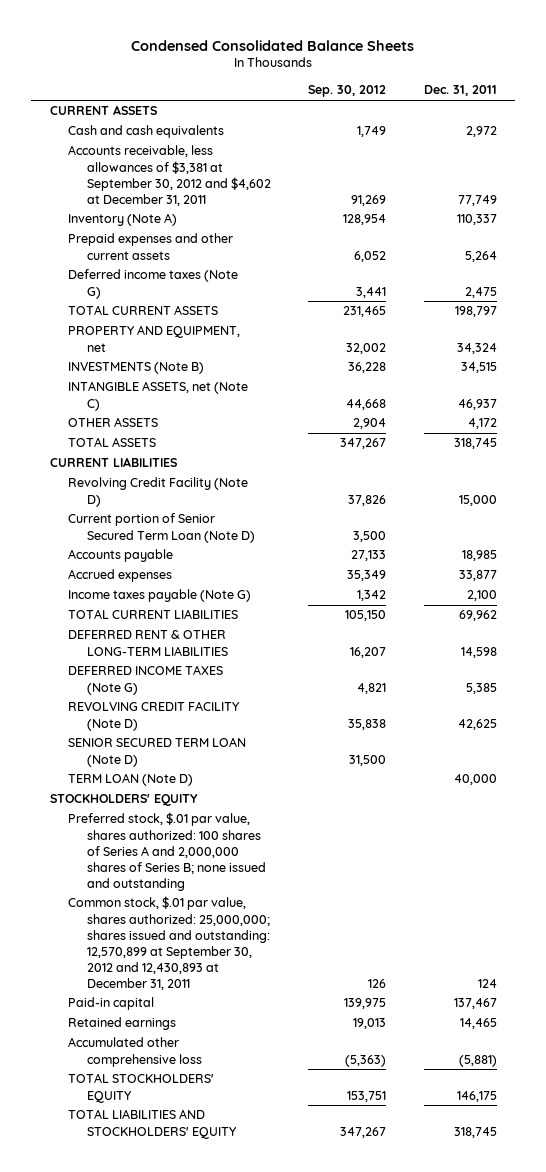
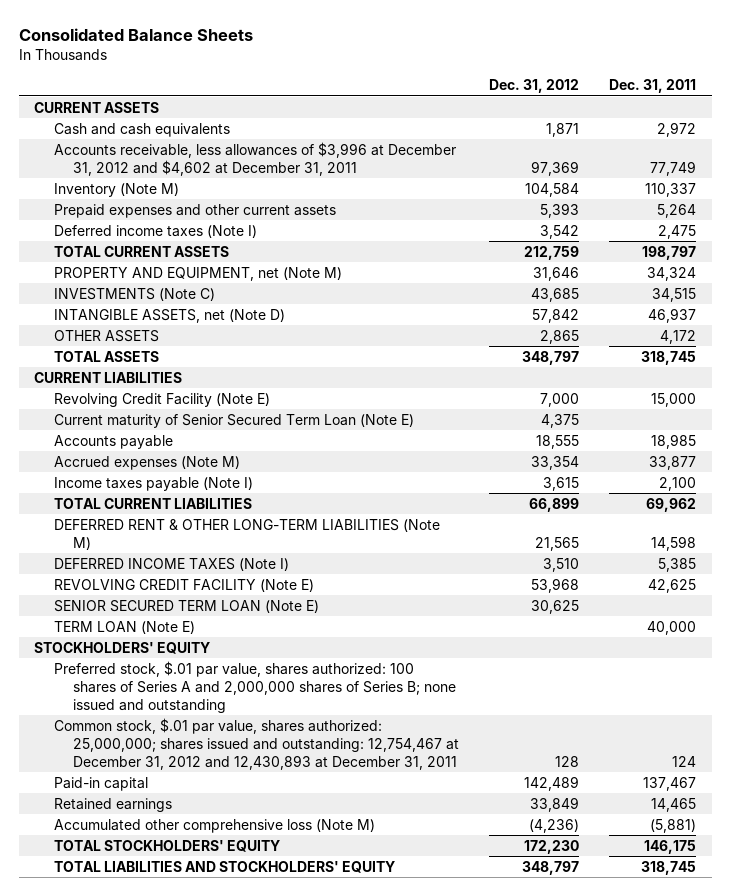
[131,39,415,51] Condensed Consolidated Balance Sheets -> [19,28,254,42] Consolidated Balance Sheets
[308,85,387,98] Sep. 30, 2012 -> none
none -> [489,79,580,94] Dec. 31, 2012
[68,145,272,206] Accounts receivable, less allowances of $3,381 at September 30, 2012 and $4,602 at December 31, 2011 -> [53,141,456,176] Accounts receivable, less allowances of $3,996 at December 31, 2012 and $4,602 at December 31, 2011
[68,213,178,227] Inventory (Note A) -> [53,182,179,197] Inventory (Note M)
[68,269,239,299] Deferred income taxes (Note G) -> [53,224,257,238] Deferred income taxes (Note I)
[68,325,241,352] PROPERTY AND EQUIPMENT, net -> [53,266,342,281] PROPERTY AND EQUIPMENT, net (Note M)
[68,362,205,375] INVESTMENTS (Note B) -> [53,287,215,301] INVESTMENTS (Note C)
[68,381,249,411] INTANGIBLE ASSETS, net (Note C) -> [53,308,285,323] INTANGIBLE ASSETS, net (Note D)
[68,477,249,507] Revolving Credit Facility (Note D) -> [53,392,270,407] Revolving Credit Facility (Note E)
[68,513,256,543] Current portion of Senior Secured Term Loan (Note D) -> [53,413,414,428] Current maturity of Senior Secured Term Loan (Note E)
[68,569,173,583] Accrued expenses -> [53,455,240,470] Accrued expenses (Note M)
[68,589,252,603] Income taxes payable (Note G) -> [53,476,253,491] Income taxes payable (Note I)
[68,630,229,656] DEFERRED RENT & OTHER LONG-TERM LIABILITIES -> [53,518,440,550] DEFERRED RENT & OTHER LONG-TERM LIABILITIES (Note M)
[68,665,224,695] DEFERRED INCOME TAXES (Note G) -> [53,557,289,571] DEFERRED INCOME TAXES (Note I)
[68,701,241,731] REVOLVING CREDIT FACILITY (Note D) -> [53,578,314,592] REVOLVING CREDIT FACILITY (Note E)
[68,737,247,767] SENIOR SECURED TERM LOAN (Note D) -> [53,599,319,613] SENIOR SECURED TERM LOAN (Note E)
[68,773,194,787] TERM LOAN (Note D) -> [53,620,195,634] TERM LOAN (Note E)
[68,896,271,990] Common stock, $.01 par value, shares authorized: 25,000,000; shares issued and outstanding: 12,570,899 at September 30, 2012 and 12,430,893 at December 31, 2011 -> [53,717,459,770] Common stock, $.01 par value, shares authorized: 25,000,000; shares issued and outstanding: 12,754,467 at December 31, 2012 and 12,430,893 at December 31, 2011
[68,1037,203,1067] Accumulated other comprehensive loss -> [53,818,375,833] Accumulated other comprehensive loss (Note M)

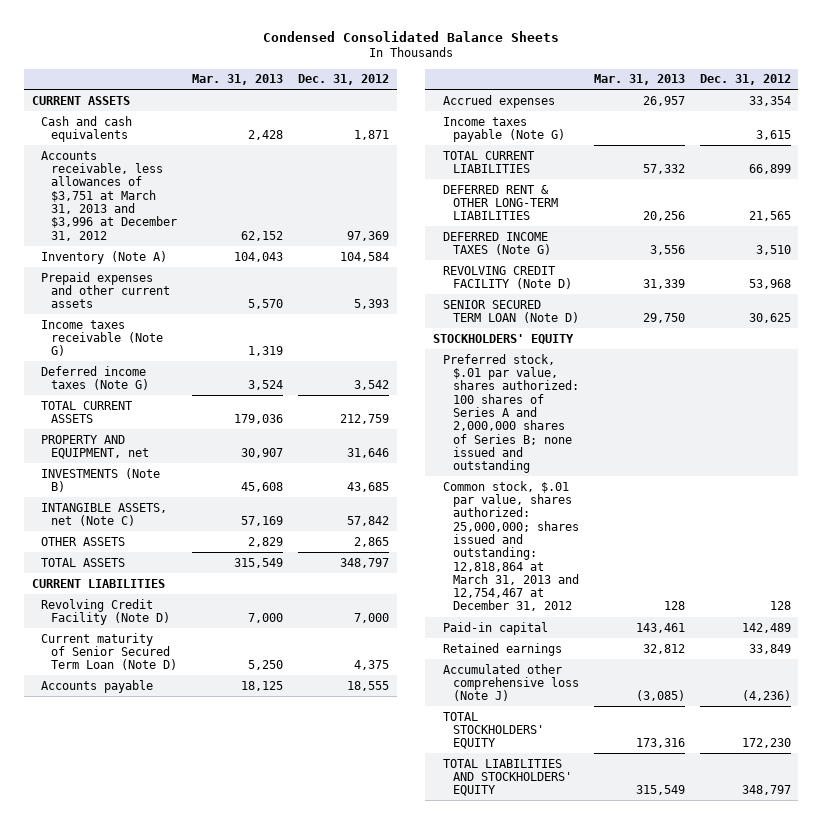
[19,28,254,42] Consolidated Balance Sheets -> [263,30,560,42] Condensed Consolidated Balance Sheets
[609,79,697,94] Dec. 31, 2011 -> none
none -> [192,74,284,86] Mar. 31, 2013
[53,141,456,176] Accounts receivable, less allowances of $3,996 at December 31, 2012 and $4,602 at December 31, 2011 -> [41,150,178,241] Accounts receivable, less allowances of $3,751 at March 31, 2013 and $3,996 at December 31, 2012
[53,182,179,197] Inventory (Note M) -> [41,250,168,264] Inventory (Note A)
none -> [41,319,164,357] Income taxes receivable (Note G)
[53,224,257,238] Deferred income taxes (Note I) -> [41,365,150,390] Deferred income taxes (Note G)
[53,266,342,281] PROPERTY AND EQUIPMENT, net (Note M) -> [41,434,150,459] PROPERTY AND EQUIPMENT, net
[53,287,215,301] INVESTMENTS (Note C) -> [41,467,161,492] INVESTMENTS (Note B)
[53,308,285,323] INTANGIBLE ASSETS, net (Note D) -> [41,502,168,526] INTANGIBLE ASSETS, net (Note C)
[53,392,270,407] Revolving Credit Facility (Note E) -> [41,598,171,625] Revolving Credit Facility (Note D)
[53,413,414,428] Current maturity of Senior Secured Term Loan (Note E) -> [41,632,178,671] Current maturity of Senior Secured Term Loan (Note D)
[53,455,240,470] Accrued expenses (Note M) -> [442,94,555,108] Accrued expenses
[53,476,253,491] Income taxes payable (Note I) -> [442,116,565,142] Income taxes payable (Note G)
[53,620,195,634] TERM LOAN (Note E) -> none
[53,518,440,550] DEFERRED RENT & OTHER LONG-TERM LIABILITIES (Note M) -> [442,184,558,221] DEFERRED RENT & OTHER LONG-TERM LIABILITIES
[53,557,289,571] DEFERRED INCOME TAXES (Note I) -> [442,231,551,255] DEFERRED INCOME TAXES (Note G)
[53,578,314,592] REVOLVING CREDIT FACILITY (Note E) -> [442,265,572,289] REVOLVING CREDIT FACILITY (Note D)
[53,599,319,613] SENIOR SECURED TERM LOAN (Note E) -> [442,299,579,323] SENIOR SECURED TERM LOAN (Note D)
[53,717,459,770] Common stock, $.01 par value, shares authorized: 25,000,000; shares issued and outstanding: 12,754,467 at December 31, 2012 and 12,430,893 at December 31, 2011 -> [442,480,579,612] Common stock, $.01 par value, shares authorized: 25,000,000; shares issued and outstanding: 12,818,864 at March 31, 2013 and 12,754,467 at December 31, 2012
[53,818,375,833] Accumulated other comprehensive loss (Note M) -> [442,663,579,702] Accumulated other comprehensive loss (Note J)

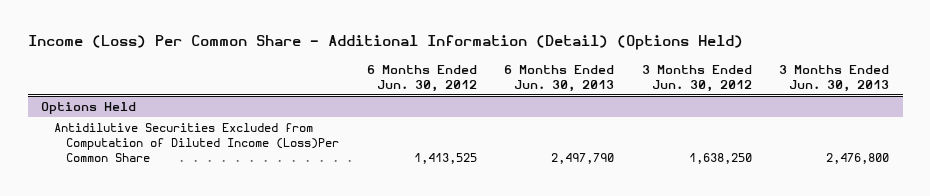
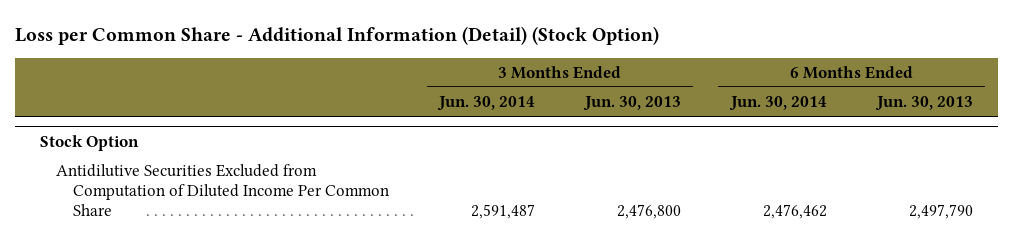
[27,35,743,51] Income (Loss) Per Common Share - Additional Information (Detail) (Options Held) -> [14,25,659,45] Loss per Common Share - Additional Information (Detail) (Stock Option)
[366,64,477,92] 6 Months Ended Jun. 30, 2012 -> none
[641,64,752,92] 3 Months Ended Jun. 30, 2012 -> none
none -> [437,96,536,112] Jun. 30, 2014
none -> [728,96,827,112] Jun. 30, 2014
[41,102,137,115] Options Held -> none
none -> [39,135,139,152] Stock Option
[53,123,340,163] Antidilutive Securities Excluded from Computation of Diluted Income (Loss)Per Common Share -> [56,164,390,217] Antidilutive Securities Excluded from Computation of Diluted Income Per Common Share

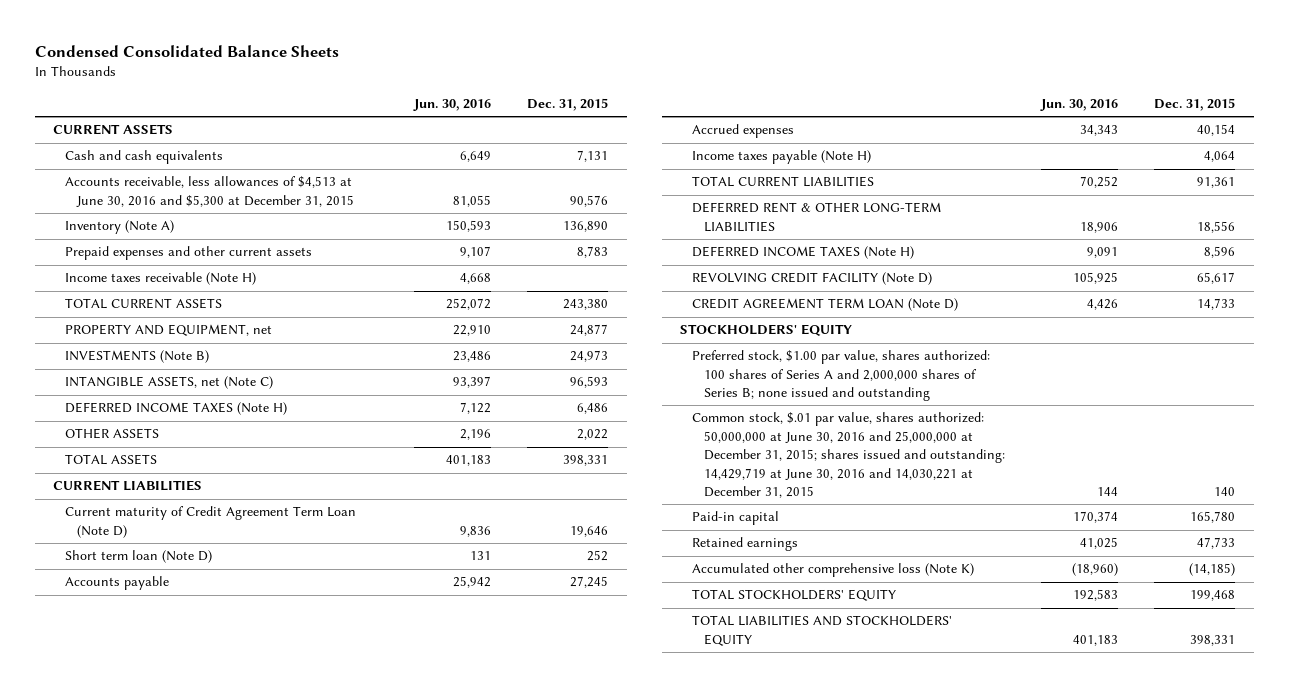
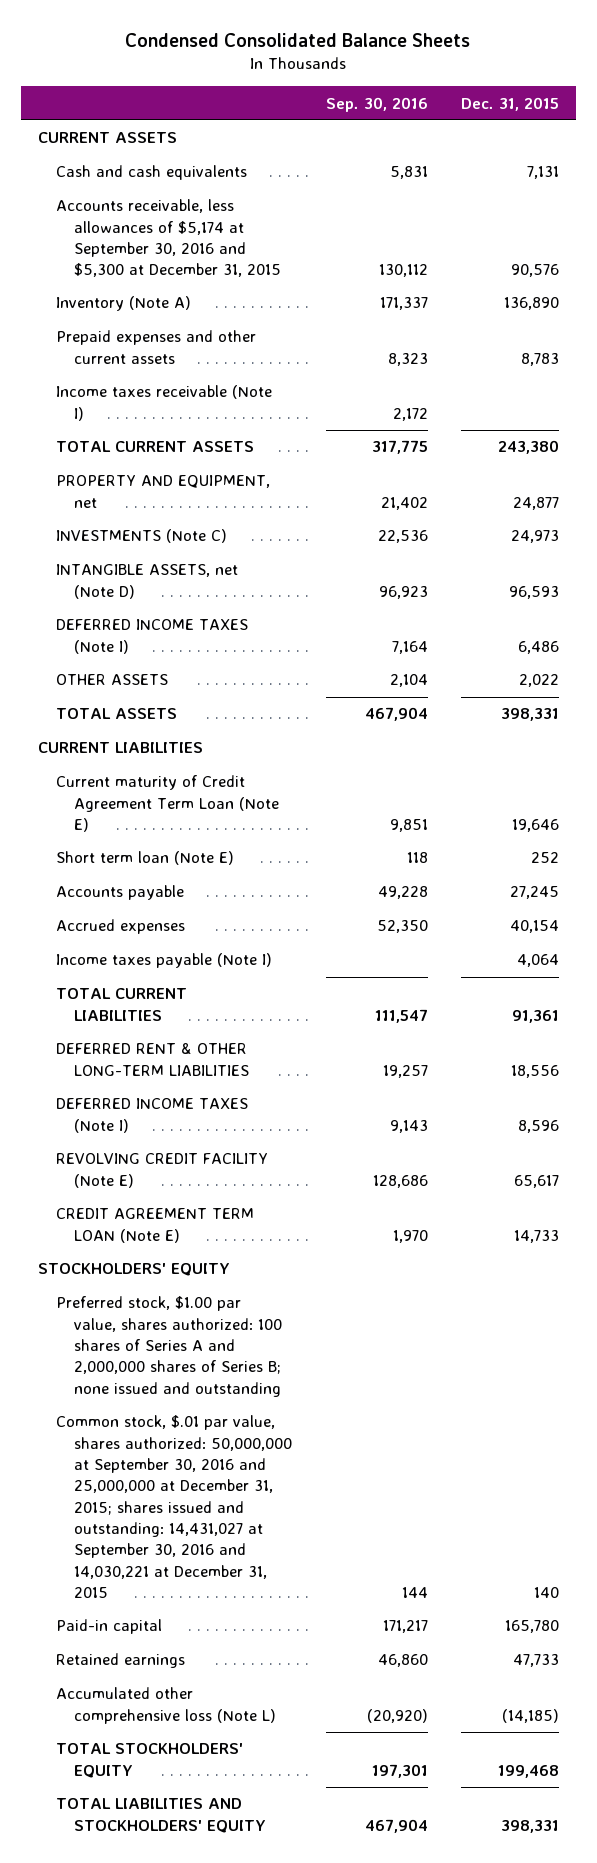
[413,98,492,111] Jun. 30, 2016 -> none
none -> [325,96,428,112] Sep. 30, 2016
[65,176,355,207] Accounts receivable, less allowances of $4,513 at June 30, 2016 and $5,300 at December 31, 2015 -> [55,199,281,278] Accounts receivable, less allowances of $5,174 at September 30, 2016 and $5,300 at December 31, 2015
[65,272,257,286] Income taxes receivable (Note H) -> [55,385,272,421] Income taxes receivable (Note I)
[65,350,210,364] INVESTMENTS (Note B) -> [55,529,227,544] INVESTMENTS (Note C)
[65,376,274,390] INTANGIBLE ASSETS, net (Note C) -> [55,564,238,599] INTANGIBLE ASSETS, net (Note D)
[65,402,288,416] DEFERRED INCOME TAXES (Note H) -> [55,619,248,654] DEFERRED INCOME TAXES (Note I)
[65,506,357,538] Current maturity of Credit Agreement Term Loan (Note D) -> [55,775,279,833] Current maturity of Credit Agreement Term Loan (Note E)
[65,550,213,564] Short term loan (Note D) -> [55,851,234,866] Short term loan (Note E)
[692,150,872,165] Income taxes payable (Note H) -> [55,953,272,969] Income taxes payable (Note I)
[692,246,915,260] DEFERRED INCOME TAXES (Note H) -> [55,1098,248,1133] DEFERRED INCOME TAXES (Note I)
[692,272,933,286] REVOLVING CREDIT FACILITY (Note D) -> [55,1153,268,1188] REVOLVING CREDIT FACILITY (Note E)
[692,298,959,312] CREDIT AGREEMENT TERM LOAN (Note D) -> [55,1208,254,1243] CREDIT AGREEMENT TERM LOAN (Note E)
[692,412,1006,498] Common stock, $.01 par value, shares authorized: 50,000,000 at June 30, 2016 and 25,000,000 at December 31, 2015; shares issued and outstanding: 14,429,719 at June 30, 2016 and 14,030,221 at December 31, 2015 -> [55,1415,292,1598] Common stock, $.01 par value, shares authorized: 50,000,000 at September 30, 2016 and 25,000,000 at December 31, 2015; shares issued and outstanding: 14,431,027 at September 30, 2016 and 14,030,221 at December 31, 2015
[692,563,975,578] Accumulated other comprehensive loss (Note K) -> [55,1687,276,1724] Accumulated other comprehensive loss (Note L)

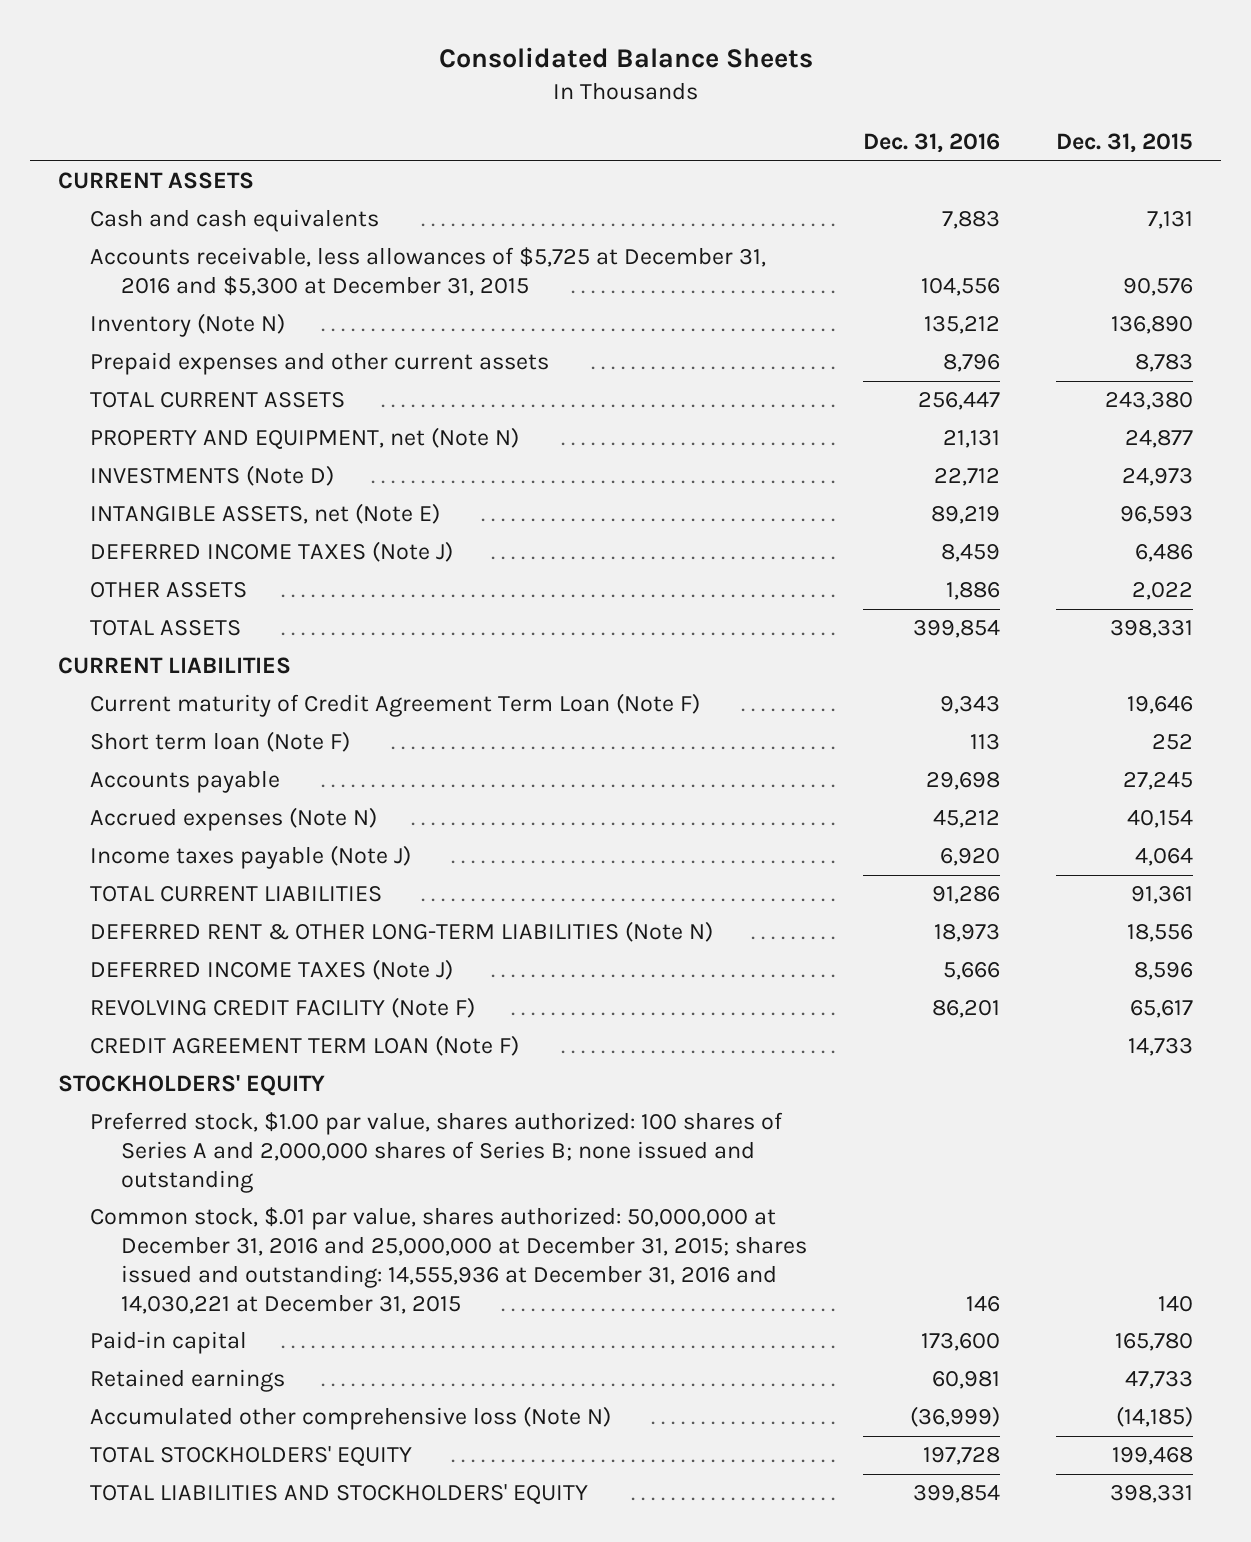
[125,32,471,47] Condensed Consolidated Balance Sheets -> [438,47,813,69] Consolidated Balance Sheets
[325,96,428,112] Sep. 30, 2016 -> none
none -> [863,133,1001,154] Dec. 31, 2016
[55,199,281,278] Accounts receivable, less allowances of $5,174 at September 30, 2016 and $5,300 at December 31, 2015 -> [89,247,766,297] Accounts receivable, less allowances of $5,725 at December 31, 2016 and $5,300 at December 31, 2015
[55,296,191,312] Inventory (Note A) -> [89,313,285,338] Inventory (Note N)
[55,385,272,421] Income taxes receivable (Note I) -> none
[55,475,270,508] PROPERTY AND EQUIPMENT, net -> [89,427,519,450] PROPERTY AND EQUIPMENT, net (Note N)
[55,529,227,544] INVESTMENTS (Note C) -> [89,465,334,487] INVESTMENTS (Note D)
[55,564,238,599] INTANGIBLE ASSETS, net (Note D) -> [89,503,440,525] INTANGIBLE ASSETS, net (Note E)
[55,619,248,654] DEFERRED INCOME TAXES (Note I) -> [89,541,453,563] DEFERRED INCOME TAXES (Note J)
[55,775,279,833] Current maturity of Credit Agreement Term Loan (Note E) -> [89,693,700,718] Current maturity of Credit Agreement Term Loan (Note F)
[55,851,234,866] Short term loan (Note E) -> [89,731,350,753] Short term loan (Note F)
[55,919,185,935] Accrued expenses -> [89,807,377,832] Accrued expenses (Note N)
[55,953,272,969] Income taxes payable (Note I) -> [89,845,411,870] Income taxes payable (Note J)
[55,1043,249,1076] DEFERRED RENT & OTHER LONG-TERM LIABILITIES -> [89,921,713,943] DEFERRED RENT & OTHER LONG-TERM LIABILITIES (Note N)
[55,1098,248,1133] DEFERRED INCOME TAXES (Note I) -> [89,959,453,981] DEFERRED INCOME TAXES (Note J)
[55,1153,268,1188] REVOLVING CREDIT FACILITY (Note E) -> [89,997,475,1019] REVOLVING CREDIT FACILITY (Note F)
[55,1208,254,1243] CREDIT AGREEMENT TERM LOAN (Note E) -> [89,1035,519,1057] CREDIT AGREEMENT TERM LOAN (Note F)
[55,1415,292,1598] Common stock, $.01 par value, shares authorized: 50,000,000 at September 30, 2016 and 25,000,000 at December 31, 2015; shares issued and outstanding: 14,431,027 at September 30, 2016 and 14,030,221 at December 31, 2015 -> [89,1207,808,1314] Common stock, $.01 par value, shares authorized: 50,000,000 at December 31, 2016 and 25,000,000 at December 31, 2015; shares issued and outstanding: 14,555,936 at December 31, 2016 and 14,030,221 at December 31, 2015
[55,1687,276,1724] Accumulated other comprehensive loss (Note L) -> [89,1406,611,1431] Accumulated other comprehensive loss (Note N)

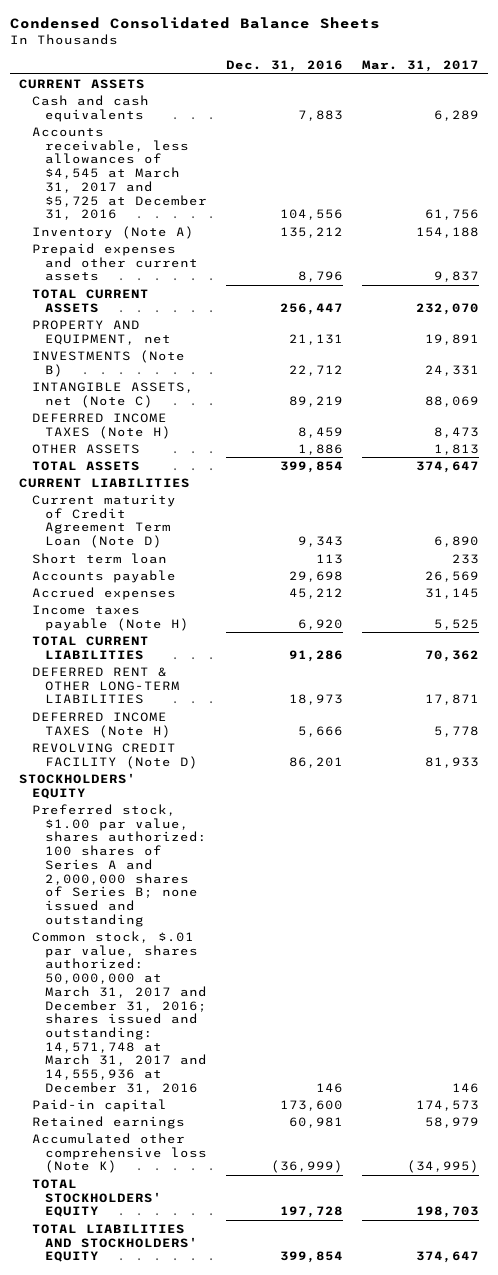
[438,47,813,69] Consolidated Balance Sheets -> [9,17,380,30] Condensed Consolidated Balance Sheets
[1056,133,1194,154] Dec. 31, 2015 -> none
none -> [361,60,479,73] Mar. 31, 2017
[89,247,766,297] Accounts receivable, less allowances of $5,725 at December 31, 2016 and $5,300 at December 31, 2015 -> [32,126,208,221] Accounts receivable, less allowances of $4,545 at March 31, 2017 and $5,725 at December 31, 2016
[89,313,285,338] Inventory (Note N) -> [32,225,195,239] Inventory (Note A)
[89,427,519,450] PROPERTY AND EQUIPMENT, net (Note N) -> [32,319,172,345] PROPERTY AND EQUIPMENT, net
[89,465,334,487] INVESTMENTS (Note D) -> [32,349,186,377] INVESTMENTS (Note B)
[89,503,440,525] INTANGIBLE ASSETS, net (Note E) -> [32,381,195,408] INTANGIBLE ASSETS, net (Note C)
[89,541,453,563] DEFERRED INCOME TAXES (Note J) -> [32,412,172,439] DEFERRED INCOME TAXES (Note H)
[89,693,700,718] Current maturity of Credit Agreement Term Loan (Note F) -> [32,493,177,549] Current maturity of Credit Agreement Term Loan (Note D)
[89,731,350,753] Short term loan (Note F) -> [32,552,168,564] Short term loan
[89,807,377,832] Accrued expenses (Note N) -> [32,586,177,600] Accrued expenses
[89,845,411,870] Income taxes payable (Note J) -> [32,604,190,631] Income taxes payable (Note H)
[89,1035,519,1057] CREDIT AGREEMENT TERM LOAN (Note F) -> none
[89,921,713,943] DEFERRED RENT & OTHER LONG-TERM LIABILITIES (Note N) -> [32,666,181,705] DEFERRED RENT & OTHER LONG-TERM LIABILITIES
[89,959,453,981] DEFERRED INCOME TAXES (Note J) -> [32,711,172,738] DEFERRED INCOME TAXES (Note H)
[89,997,475,1019] REVOLVING CREDIT FACILITY (Note F) -> [32,742,199,769] REVOLVING CREDIT FACILITY (Note D)
[89,1207,808,1314] Common stock, $.01 par value, shares authorized: 50,000,000 at December 31, 2016 and 25,000,000 at December 31, 2015; shares issued and outstanding: 14,555,936 at December 31, 2016 and 14,030,221 at December 31, 2015 -> [32,930,208,1094] Common stock, $.01 par value, shares authorized: 50,000,000 at March 31, 2017 and December 31, 2016; shares issued and outstanding: 14,571,748 at March 31, 2017 and 14,555,936 at December 31, 2016
[89,1406,611,1431] Accumulated other comprehensive loss (Note N) -> [32,1132,208,1174] Accumulated other comprehensive loss (Note K)

